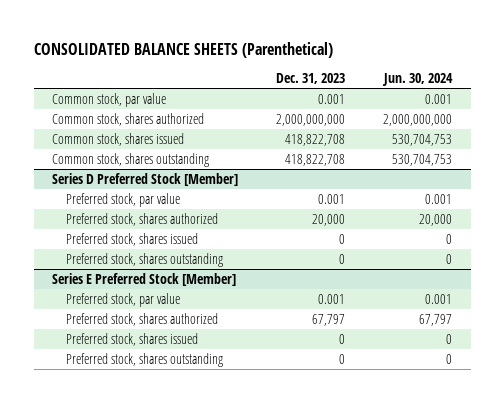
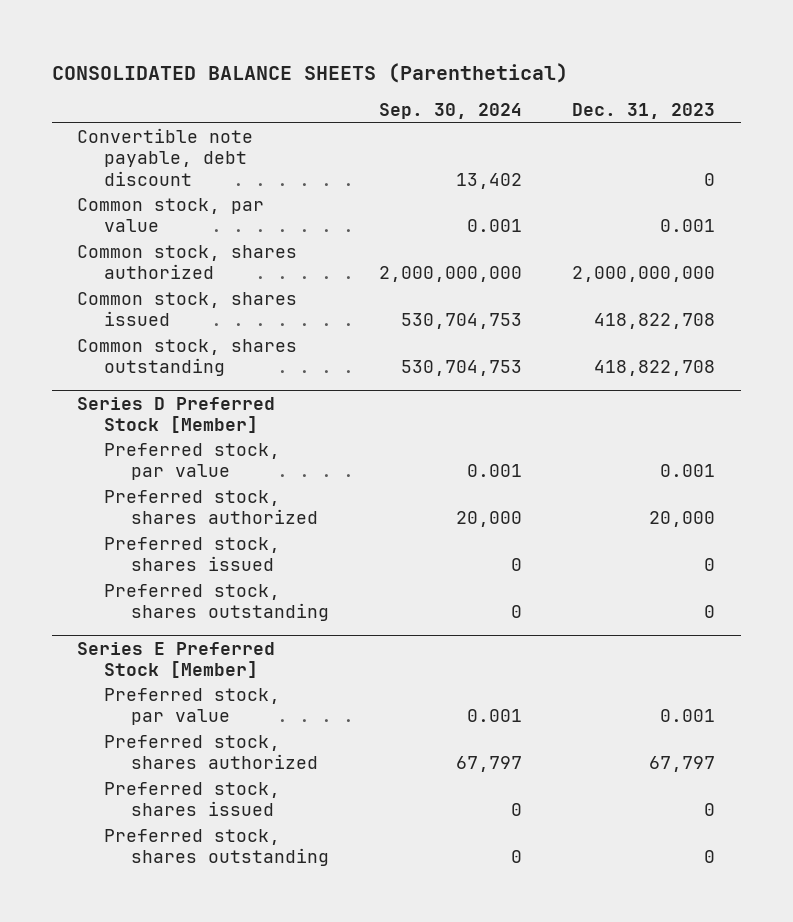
[381,72,453,86] Jun. 30, 2024 -> none
none -> [379,103,523,120] Sep. 30, 2024
none -> [77,128,254,186] Convertible note payable, debt discount

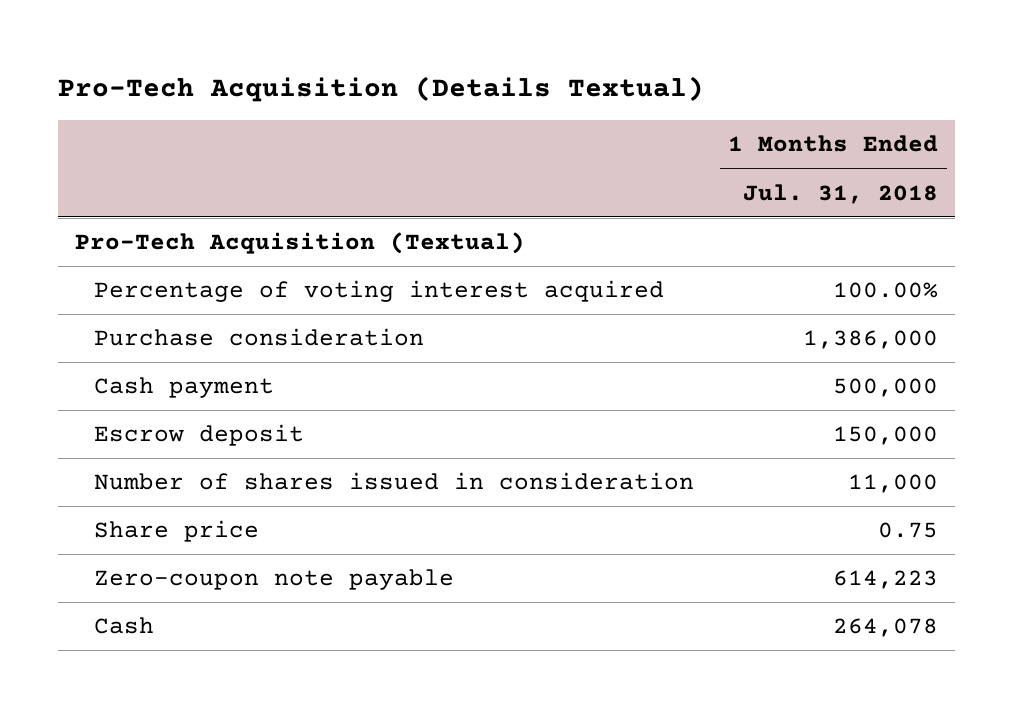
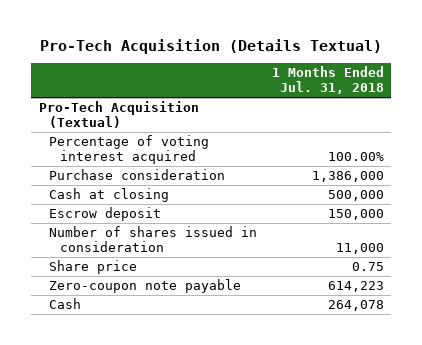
[94,377,275,399] Cash payment -> [49,187,170,202] Cash at closing

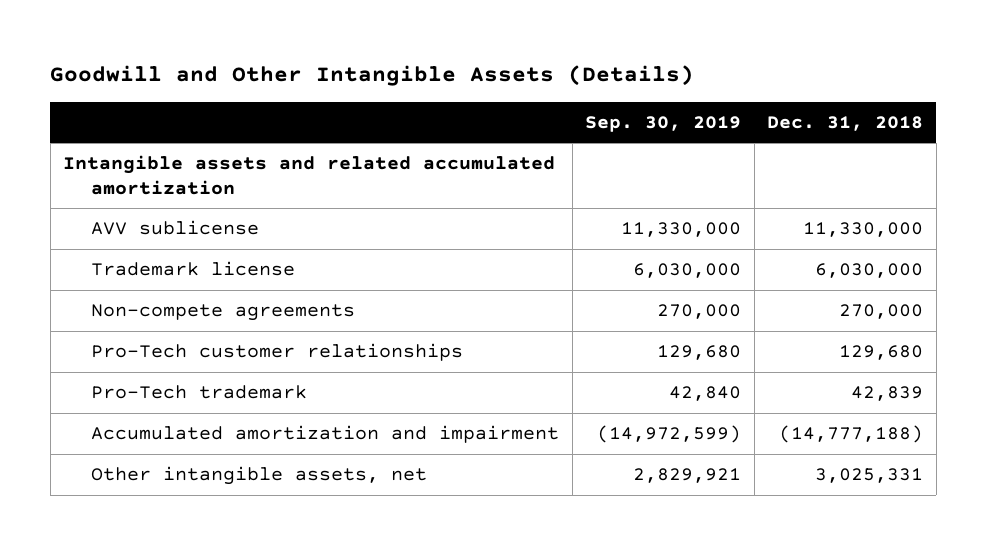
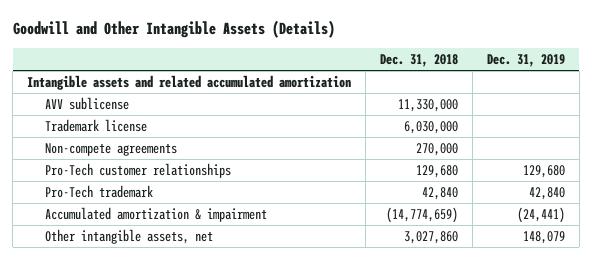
[585,115,742,132] Sep. 30, 2019 -> none
none -> [486,54,565,68] Dec. 31, 2019
[851,386,924,402] 42,839 -> [421,186,458,200] 42,840
[91,425,560,444] Accumulated amortization and impairment -> [45,206,268,222] Accumulated amortization & impairment
[779,425,924,444] (14,777,188) -> [385,206,458,223] (14,774,659)
[815,468,924,484] 3,025,331 -> [403,230,458,244] 3,027,860

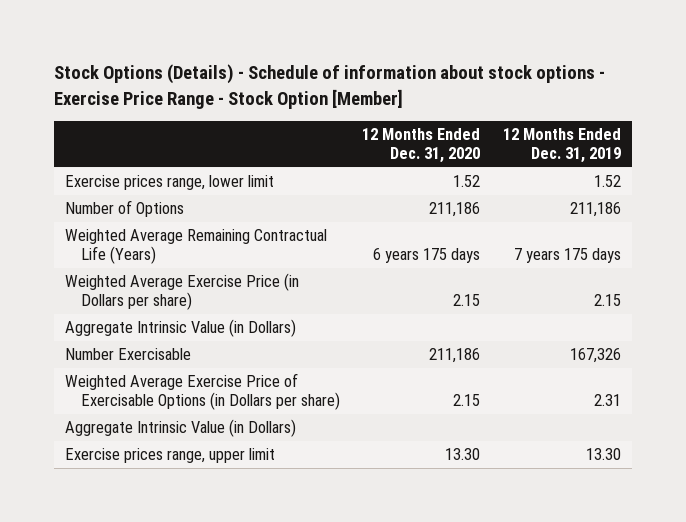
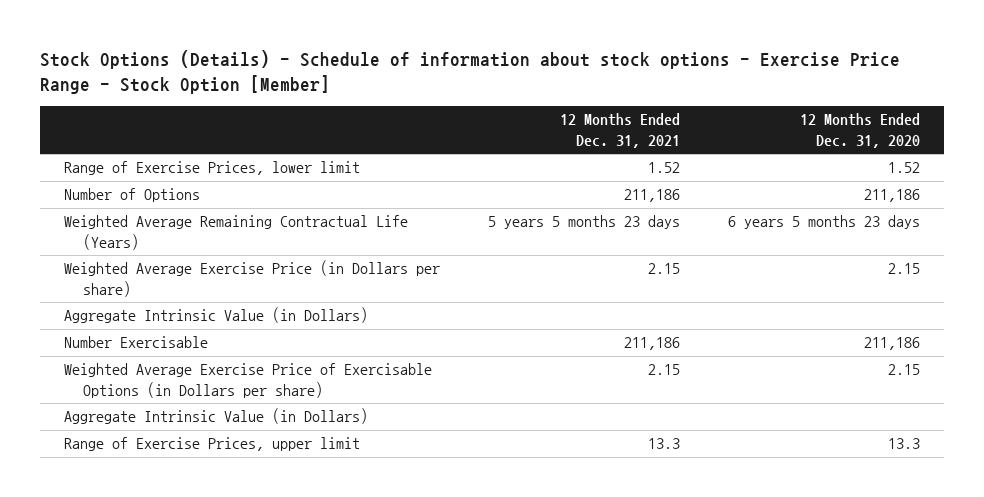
[502,128,621,164] 12 Months Ended Dec. 31, 2019 -> none
none -> [559,113,680,149] 12 Months Ended Dec. 31, 2021
[65,175,275,191] Exercise prices range, lower limit -> [63,161,360,176] Range of Exercise Prices, lower limit
[373,248,481,264] 6 years 175 days -> [727,215,920,230] 6 years 5 months 23 days
[65,448,276,464] Exercise prices range, upper limit -> [63,437,360,452] Range of Exercise Prices, upper limit
[445,448,481,461] 13.30 -> [887,438,920,450] 13.3

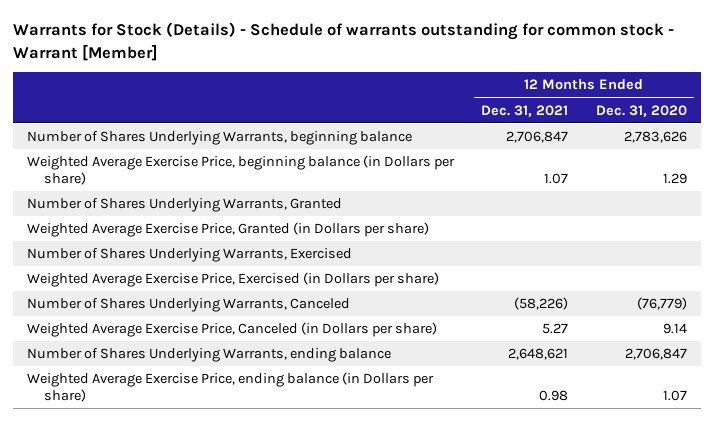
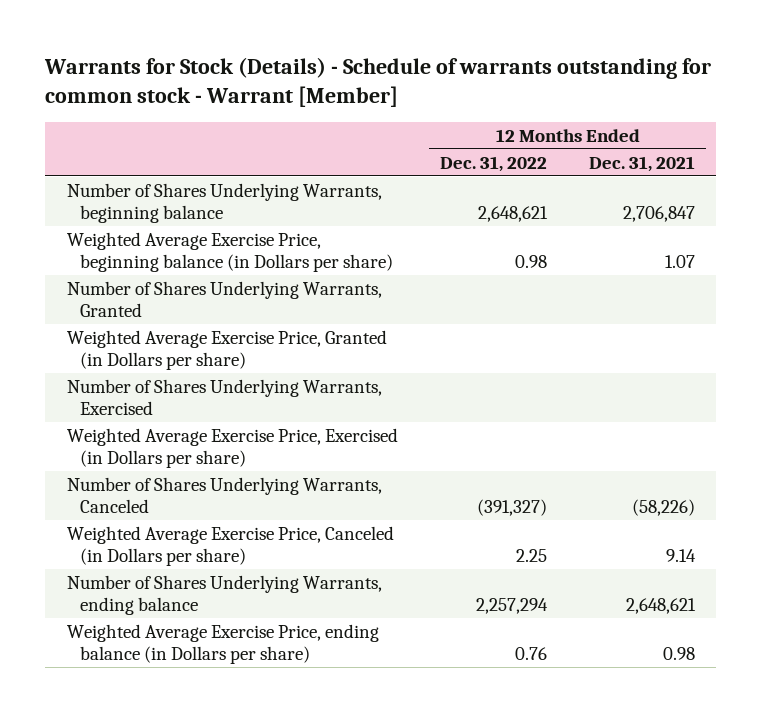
[596,104,688,117] Dec. 31, 2020 -> none
none -> [439,155,547,172] Dec. 31, 2022
[542,323,569,335] 5.27 -> [666,548,697,562] 9.14

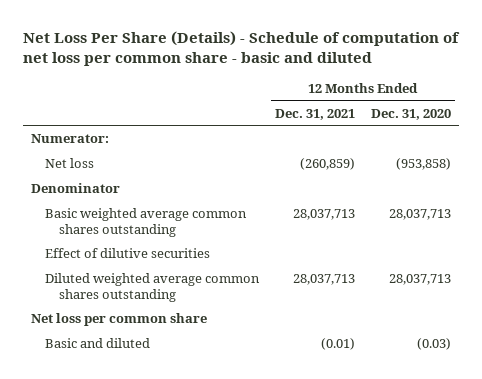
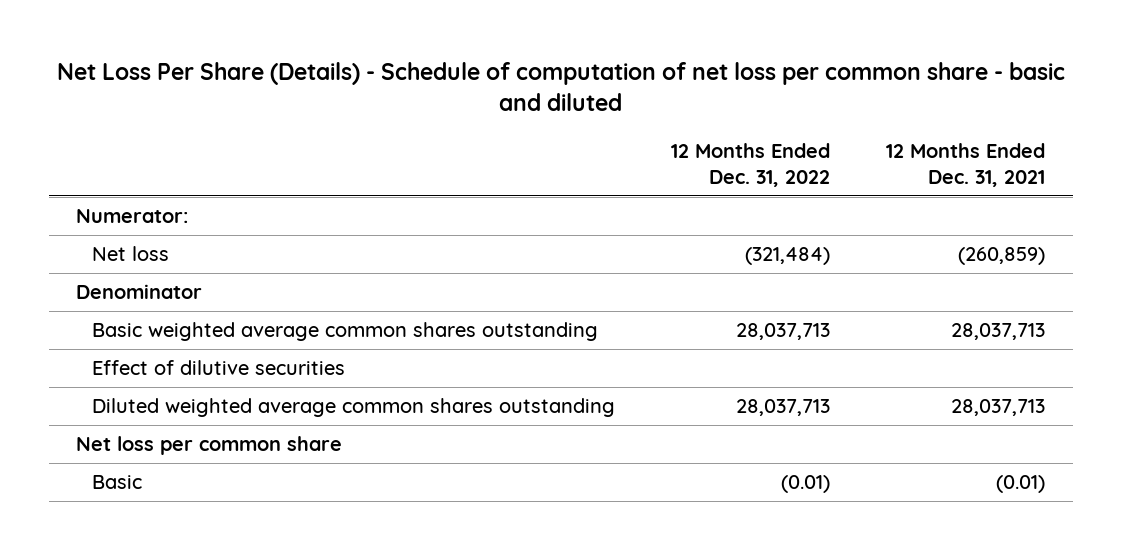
[370,108,451,120] Dec. 31, 2020 -> none
none -> [671,142,831,187] 12 Months Ended Dec. 31, 2022
[45,337,151,348] Basic and diluted -> none
none -> [92,475,143,490] Basic

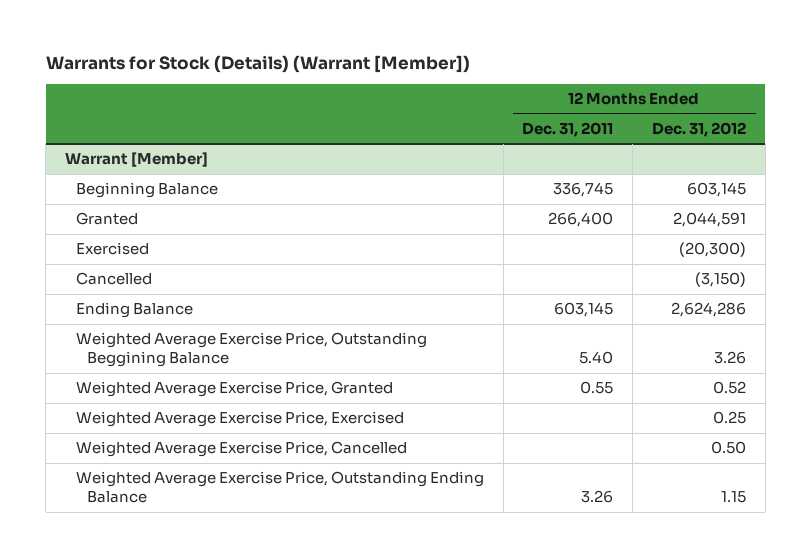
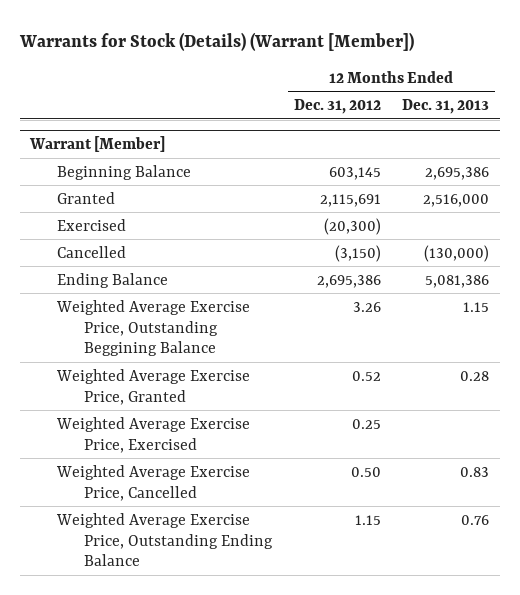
[522,121,614,137] Dec. 31, 2011 -> none
none -> [402,98,490,114] Dec. 31, 2013
[673,212,747,228] 2,044,591 -> [319,193,381,207] 2,115,691
[671,302,747,318] 2,624,286 -> [316,274,381,288] 2,695,386

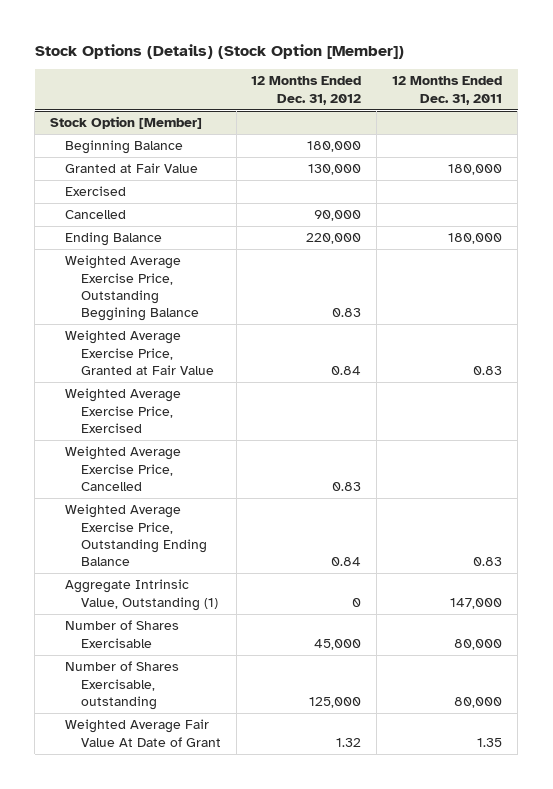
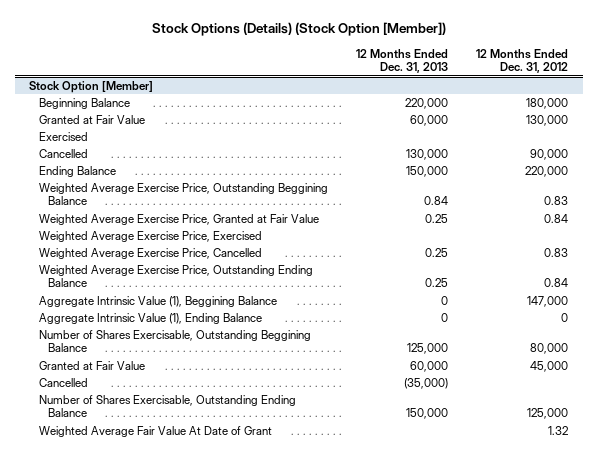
[392,76,503,105] 12 Months Ended Dec. 31, 2011 -> none
none -> [356,48,449,74] 12 Months Ended Dec. 31, 2013
[65,579,218,611] Aggregate Intrinsic Value, Outstanding (1) -> [38,295,277,307] Aggregate Intrinsic Value (1), Beggining Balance
[352,597,362,607] 0 -> [527,295,569,307] 147,000
none -> [38,312,262,324] Aggregate Intrinsic Value (1), Ending Balance
[65,620,180,648] Number of Shares Exercisable -> [38,329,311,353] Number of Shares Exercisable, Outstanding Beggining Balance
[314,638,362,650] 45,000 -> [530,343,569,355] 80,000
none -> [38,360,145,370] Granted at Fair Value
none -> [38,377,88,387] Cancelled
[65,661,180,710] Number of Shares Exercisable, outstanding -> [38,394,296,418] Number of Shares Exercisable, Outstanding Ending Balance

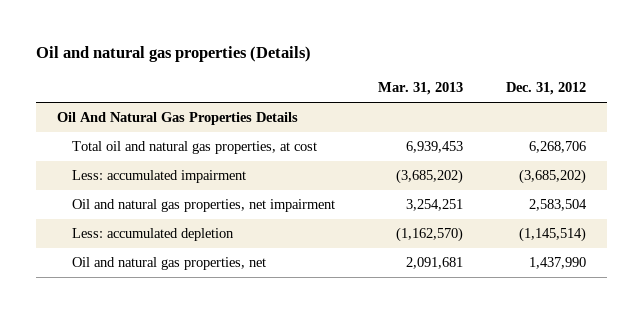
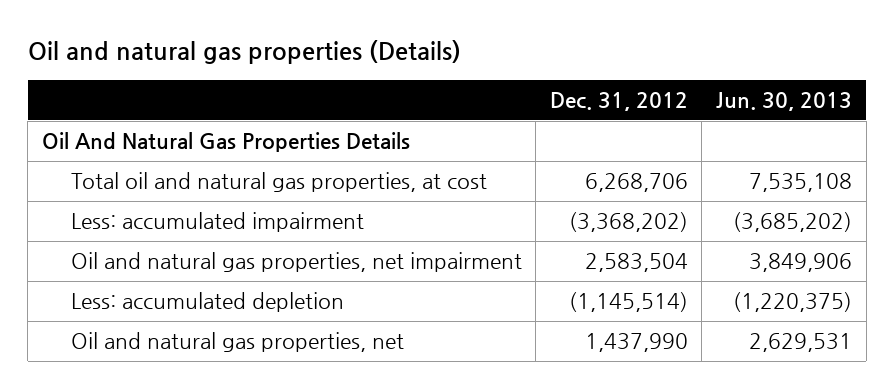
[377,82,463,96] Mar. 31, 2013 -> none
none -> [716,91,853,111] Jun. 30, 2013
[518,169,586,185] (3,685,202) -> [568,212,688,233] (3,368,202)

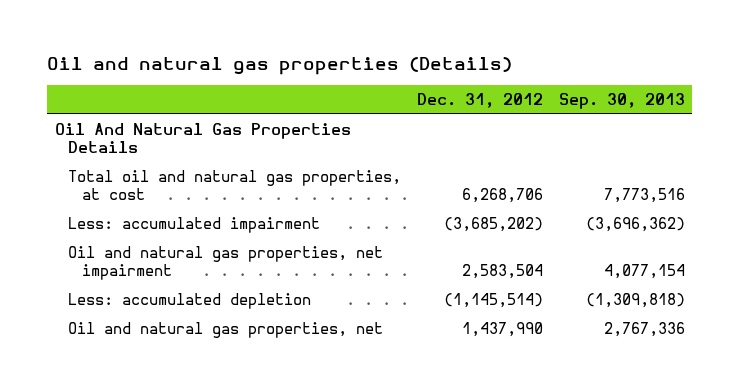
[716,91,853,111] Jun. 30, 2013 -> none
none -> [558,93,685,110] Sep. 30, 2013
[568,212,688,233] (3,368,202) -> [444,217,544,233] (3,685,202)

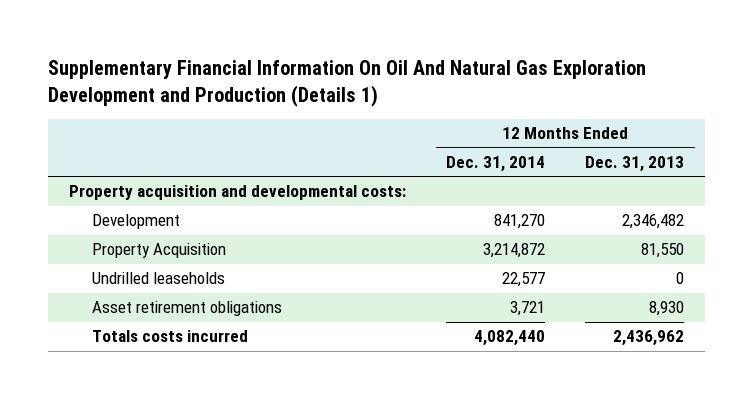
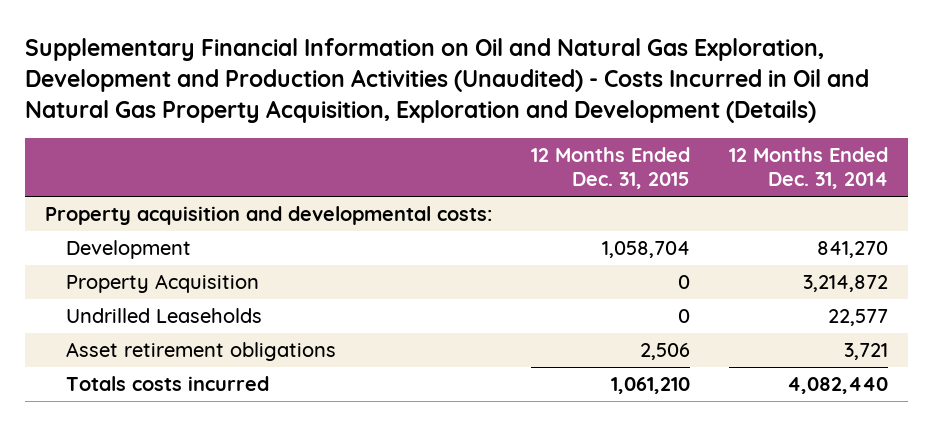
[48,59,647,107] Supplementary Financial Information On Oil And Natural Gas Exploration Development and Production (Details 1) -> [25,38,870,124] Supplementary Financial Information on Oil and Natural Gas Exploration, Development and Production Activities (Unaudited) - Costs Incurred in Oil and Natural Gas Property Acquisition, Exploration and Development (Details)
[585,155,685,172] Dec. 31, 2013 -> none
none -> [530,147,690,190] 12 Months Ended Dec. 31, 2015
[91,272,225,285] Undrilled leaseholds -> [65,308,262,324] Undrilled Leaseholds

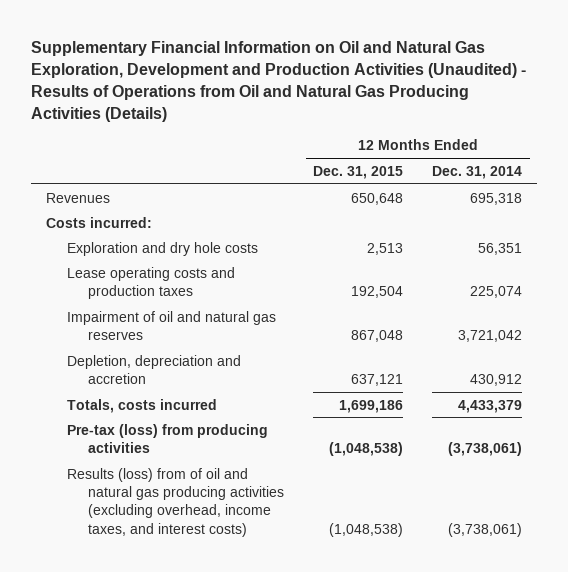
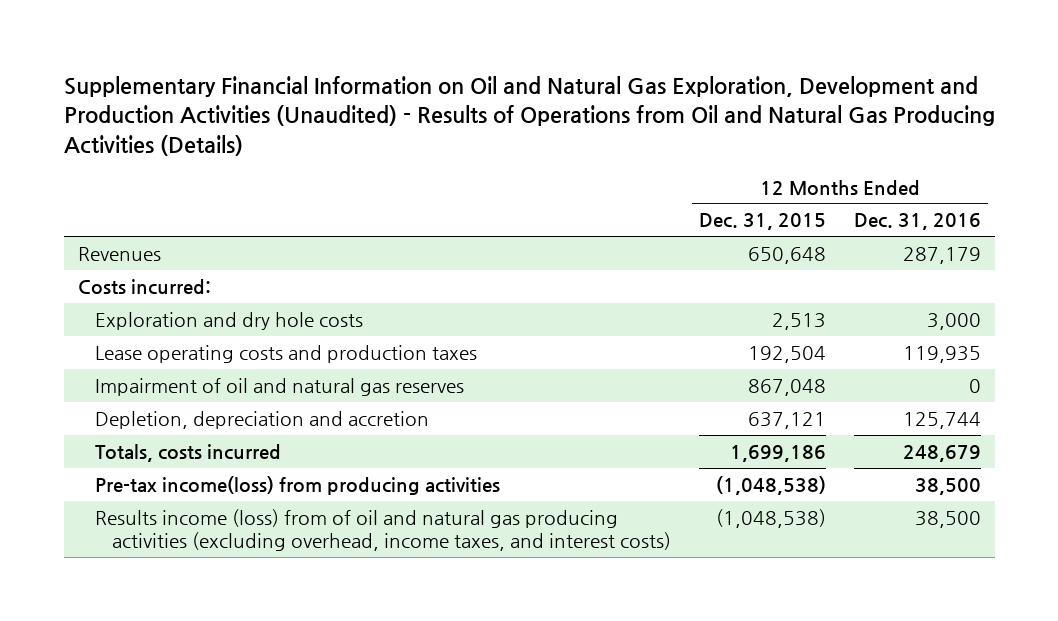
[432,165,523,179] Dec. 31, 2014 -> none
none -> [853,213,981,231] Dec. 31, 2016
[66,423,268,453] Pre-tax (loss) from producing activities -> [94,475,500,495] Pre-tax income(loss) from producing activities
[66,467,284,537] Results (loss) from of oil and natural gas producing activities (excluding overhead, income taxes, and interest costs) -> [94,508,671,551] Results income (loss) from of oil and natural gas producing activities (excluding overhead, income taxes, and interest costs)

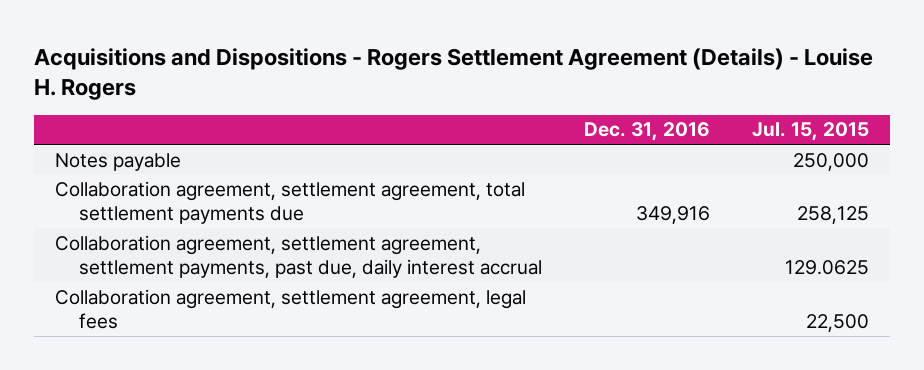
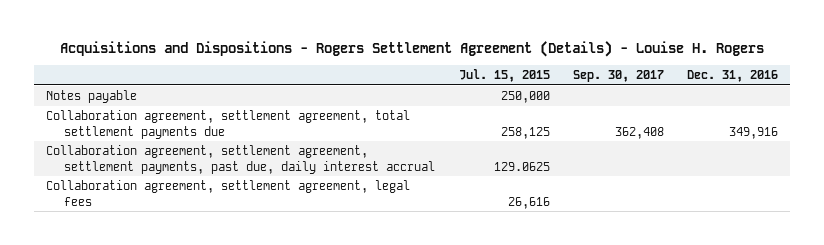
none -> [572,70,664,83] Sep. 30, 2017
[805,314,869,333] 22,500 -> [507,196,550,209] 26,616

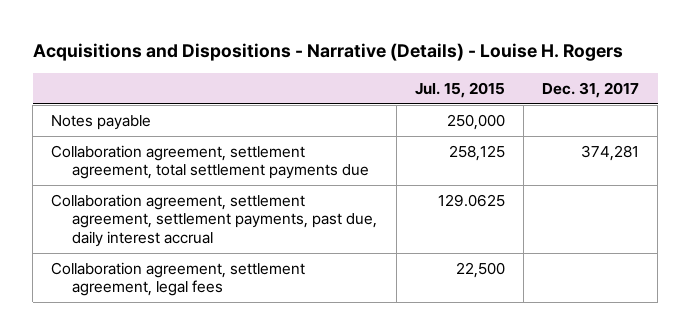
[60,40,765,57] Acquisitions and Dispositions - Rogers Settlement Agreement (Details) - Louise H. Rogers -> [32,43,623,62] Acquisitions and Dispositions - Narrative (Details) - Louise H. Rogers
[572,70,664,83] Sep. 30, 2017 -> none
[687,70,779,83] Dec. 31, 2016 -> none
none -> [542,81,640,98] Dec. 31, 2017
[507,196,550,209] 26,616 -> [455,261,505,278] 22,500

